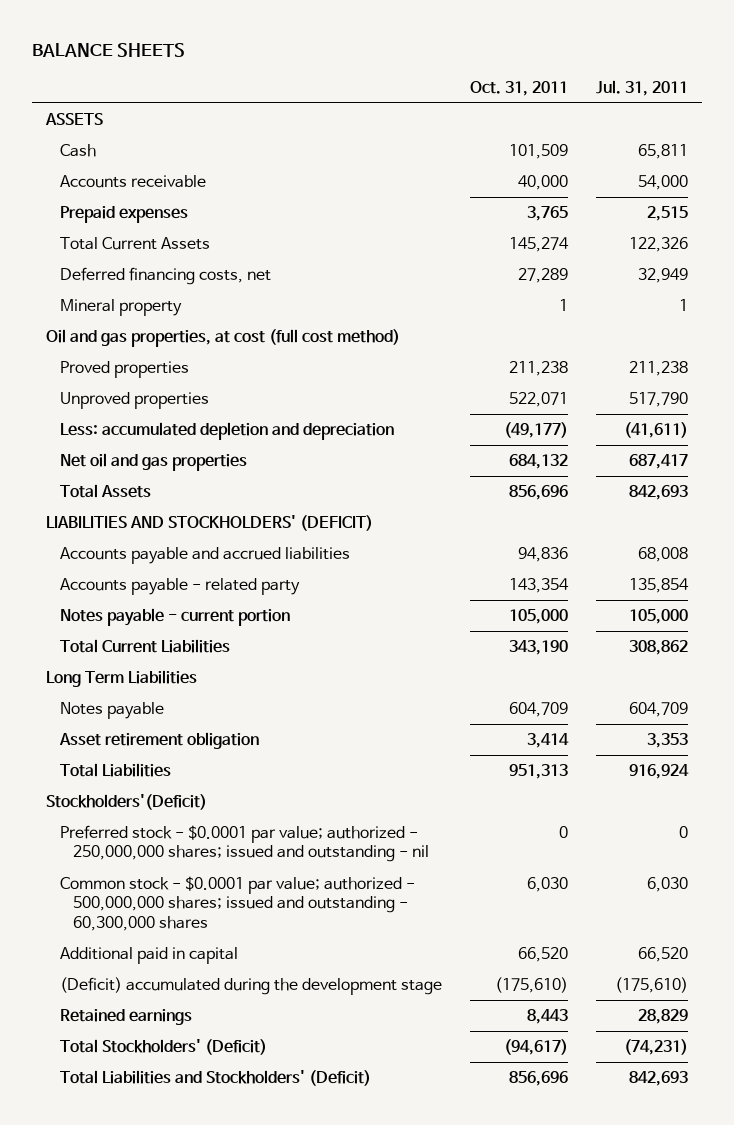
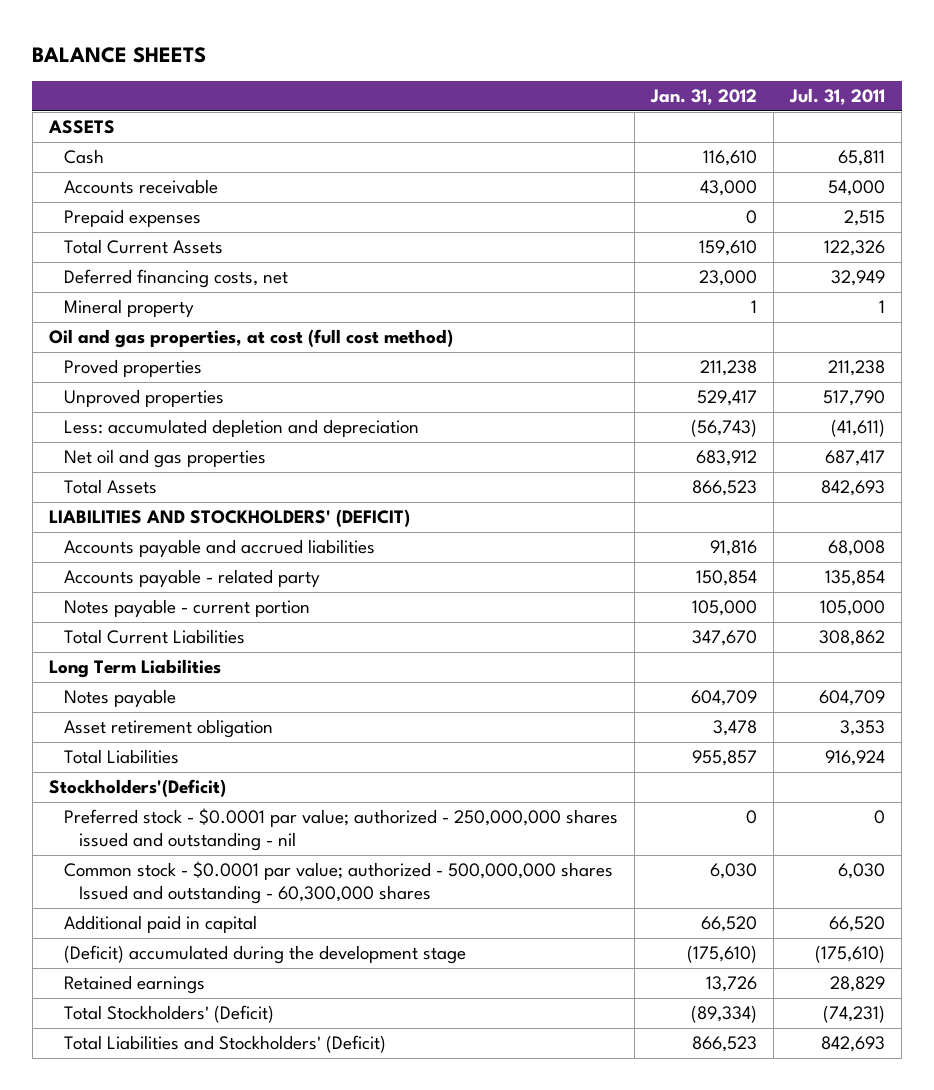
[469,80,568,96] Oct. 31, 2011 -> none
none -> [649,89,757,106] Jan. 31, 2012
[59,825,429,863] Preferred stock - $0.0001 par value; authorized - 250,000,000 shares; issued and outstanding - nil -> [63,808,618,852] Preferred stock - $0.0001 par value; authorized - 250,000,000 shares issued and outstanding - nil
[59,876,415,931] Common stock - $0.0001 par value; authorized - 500,000,000 shares; issued and outstanding - 60,300,000 shares -> [63,861,613,905] Common stock - $0.0001 par value; authorized - 500,000,000 shares Issued and outstanding - 60,300,000 shares

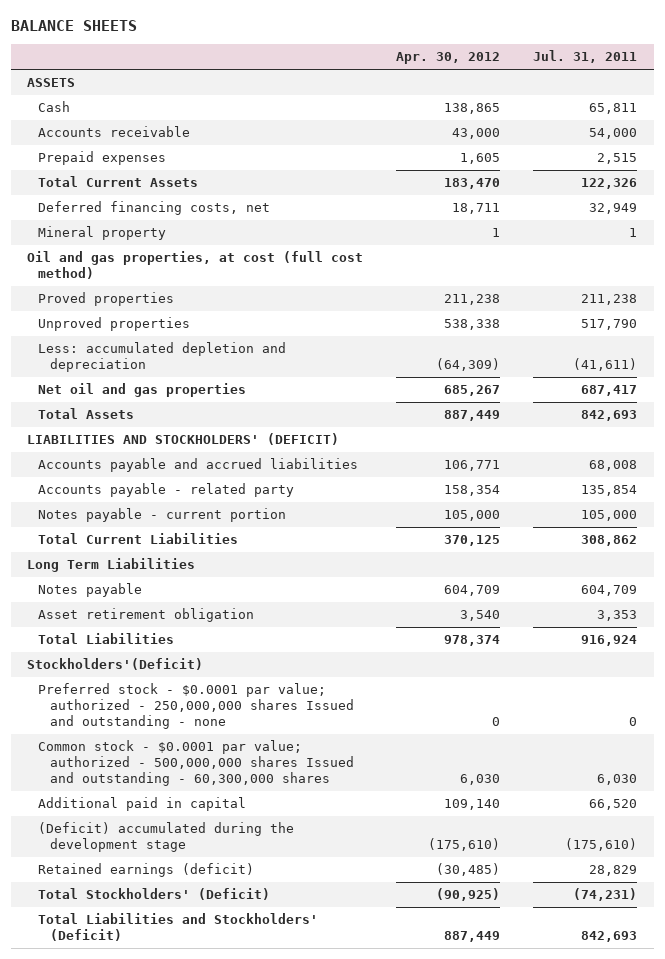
[649,89,757,106] Jan. 31, 2012 -> none
none -> [396,52,501,65] Apr. 30, 2012
[63,808,618,852] Preferred stock - $0.0001 par value; authorized - 250,000,000 shares issued and outstanding - nil -> [38,683,354,729] Preferred stock - $0.0001 par value; authorized - 250,000,000 shares Issued and outstanding - none
[63,975,205,995] Retained earnings -> [38,863,255,878] Retained earnings (deficit)

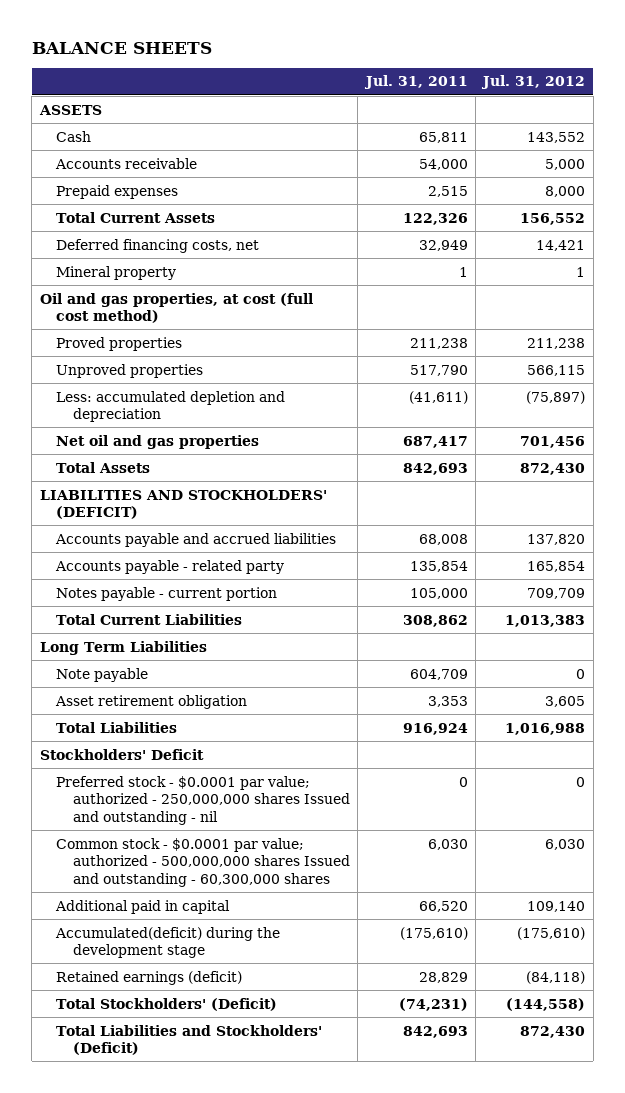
[396,52,501,65] Apr. 30, 2012 -> none
none -> [481,75,586,90] Jul. 31, 2012
[38,583,143,598] Notes payable -> [56,667,149,682] Note payable
[27,658,204,671] Stockholders'(Deficit) -> [39,748,204,760] Stockholders' Deficit
[38,683,354,729] Preferred stock - $0.0001 par value; authorized - 250,000,000 shares Issued and outstanding - none -> [56,775,351,825] Preferred stock - $0.0001 par value; authorized - 250,000,000 shares Issued and outstanding - nil
[38,822,295,853] (Deficit) accumulated during the development stage -> [55,926,281,959] Accumulated(deficit) during the development stage

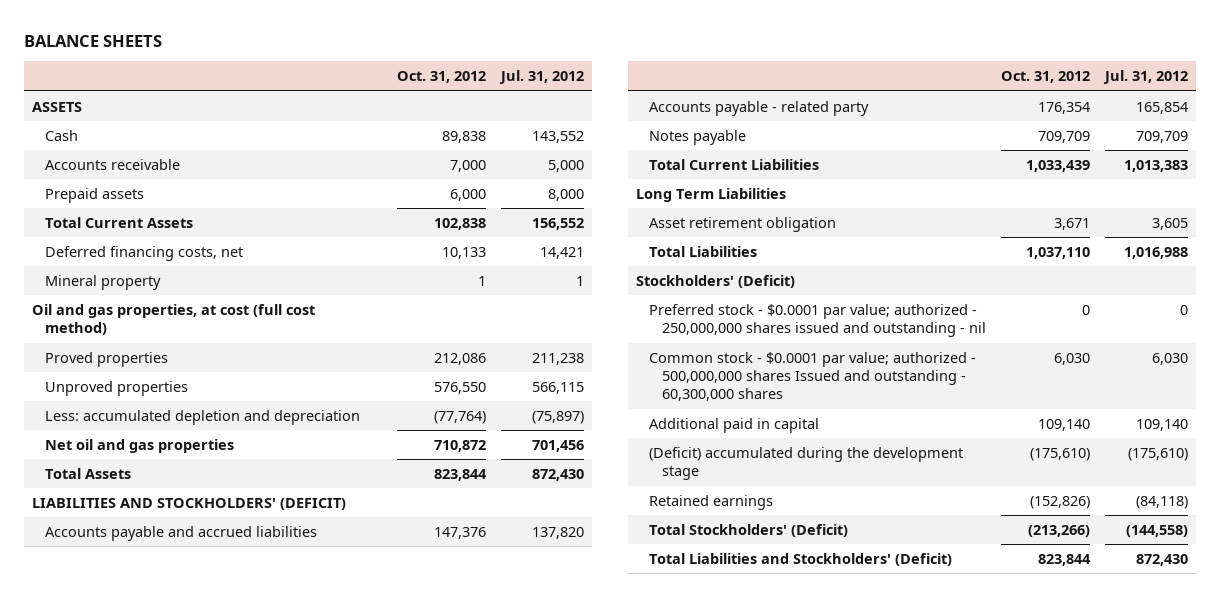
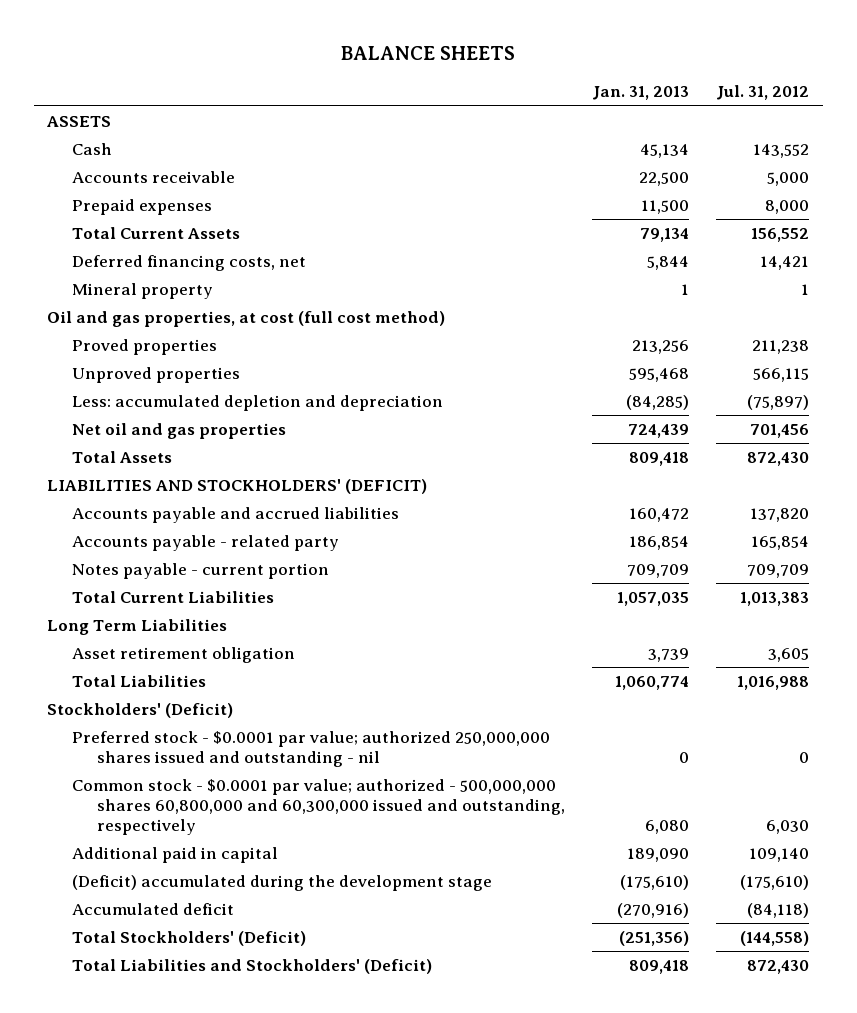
[397,71,487,84] Oct. 31, 2012 -> none
none -> [592,86,690,101] Jan. 31, 2013
[45,187,145,203] Prepaid assets -> [72,199,213,216] Prepaid expenses
[649,129,747,145] Notes payable -> [72,563,330,580] Notes payable - current portion
[649,303,987,338] Preferred stock - $0.0001 par value; authorized - 250,000,000 shares issued and outstanding - nil -> [72,731,551,767] Preferred stock - $0.0001 par value; authorized 250,000,000 shares issued and outstanding - nil
[649,351,977,402] Common stock - $0.0001 par value; authorized - 500,000,000 shares Issued and outstanding - 60,300,000 shares -> [72,779,566,835] Common stock - $0.0001 par value; authorized - 500,000,000 shares 60,800,000 and 60,300,000 issued and outstanding, respectively
[649,494,774,510] Retained earnings -> [72,903,235,916] Accumulated deficit

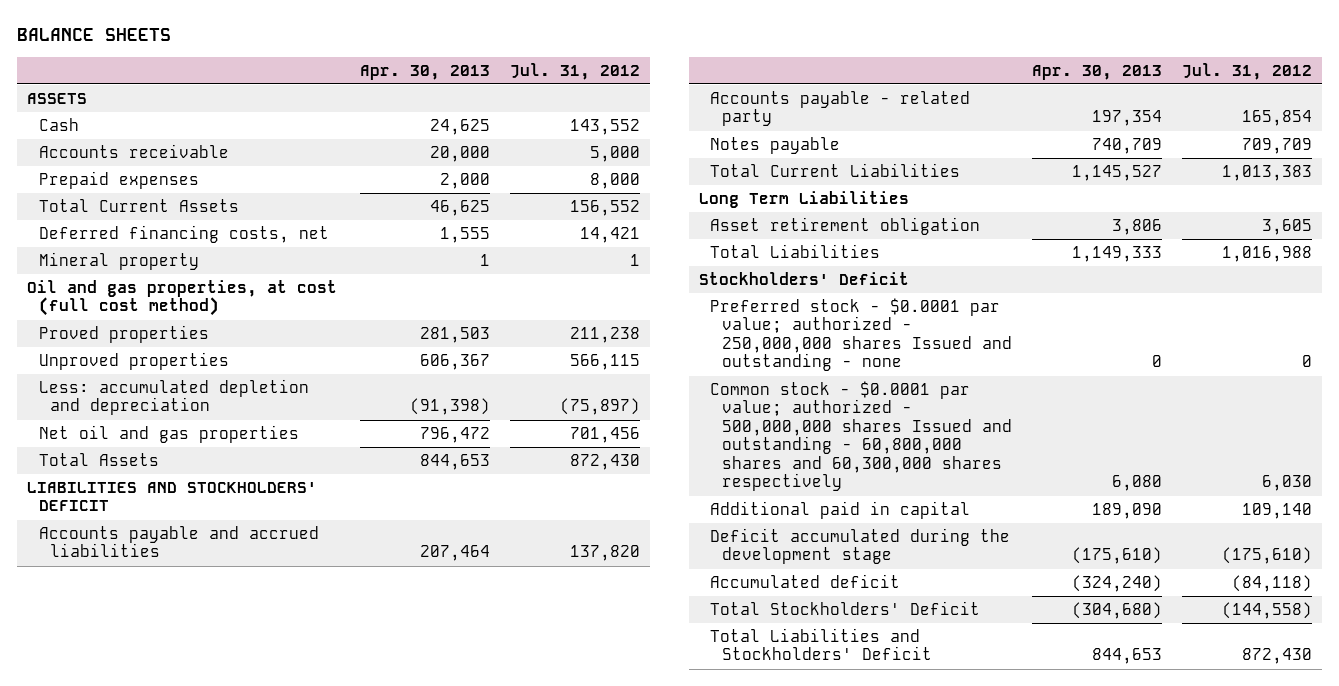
[592,86,690,101] Jan. 31, 2013 -> none
none -> [360,64,491,80] Apr. 30, 2013
[47,479,428,495] LIABILITIES AND STOCKHOLDERS' (DEFICIT) -> [26,481,317,512] LIABILITIES AND STOCKHOLDERS' DEFICIT
[72,563,330,580] Notes payable - current portion -> [710,136,841,154] Notes payable
[47,703,234,719] Stockholders' (Deficit) -> [698,271,909,285] Stockholders' Deficit
[72,731,551,767] Preferred stock - $0.0001 par value; authorized 250,000,000 shares issued and outstanding - nil -> [710,297,1012,372] Preferred stock - $0.0001 par value; authorized - 250,000,000 shares Issued and outstanding - none
[72,779,566,835] Common stock - $0.0001 par value; authorized - 500,000,000 shares 60,800,000 and 60,300,000 issued and outstanding, respectively -> [710,380,1012,492] Common stock - $0.0001 par value; authorized - 500,000,000 shares Issued and outstanding - 60,800,000 shares and 60,300,000 shares respectively
[72,875,493,892] (Deficit) accumulated during the development stage -> [710,527,1011,565] Deficit accumulated during the development stage
[72,931,307,947] Total Stockholders' (Deficit) -> [710,600,981,615] Total Stockholders' Deficit
[72,959,433,975] Total Liabilities and Stockholders' (Deficit) -> [710,627,932,661] Total Liabilities and Stockholders' Deficit

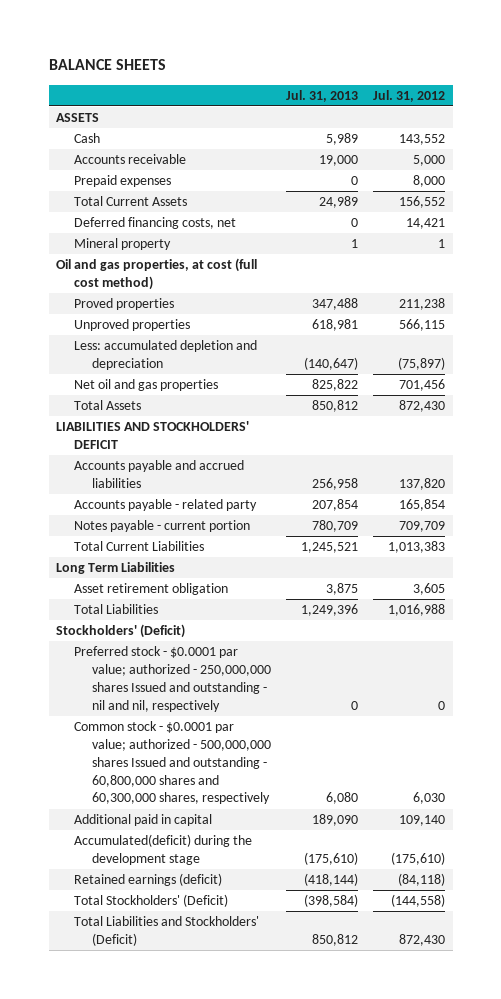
[360,64,491,80] Apr. 30, 2013 -> none
none -> [285,89,358,102] Jul. 31, 2013
[710,136,841,154] Notes payable -> [73,520,250,533] Notes payable - current portion
[698,271,909,285] Stockholders' Deficit -> [56,624,186,639] Stockholders' (Deficit)
[710,297,1012,372] Preferred stock - $0.0001 par value; authorized - 250,000,000 shares Issued and outstanding - none -> [73,646,271,712] Preferred stock - $0.0001 par value; authorized - 250,000,000 shares Issued and outstanding - nil and nil, respectively
[710,380,1012,492] Common stock - $0.0001 par value; authorized - 500,000,000 shares Issued and outstanding - 60,800,000 shares and 60,300,000 shares respectively -> [73,721,271,805] Common stock - $0.0001 par value; authorized - 500,000,000 shares Issued and outstanding - 60,800,000 shares and 60,300,000 shares, respectively
[710,527,1011,565] Deficit accumulated during the development stage -> [73,834,252,866] Accumulated(deficit) during the development stage
[710,573,901,588] Accumulated deficit -> [73,873,222,887] Retained earnings (deficit)
[710,600,981,615] Total Stockholders' Deficit -> [73,894,228,908] Total Stockholders' (Deficit)
[710,627,932,661] Total Liabilities and Stockholders' Deficit -> [73,916,259,947] Total Liabilities and Stockholders' (Deficit)

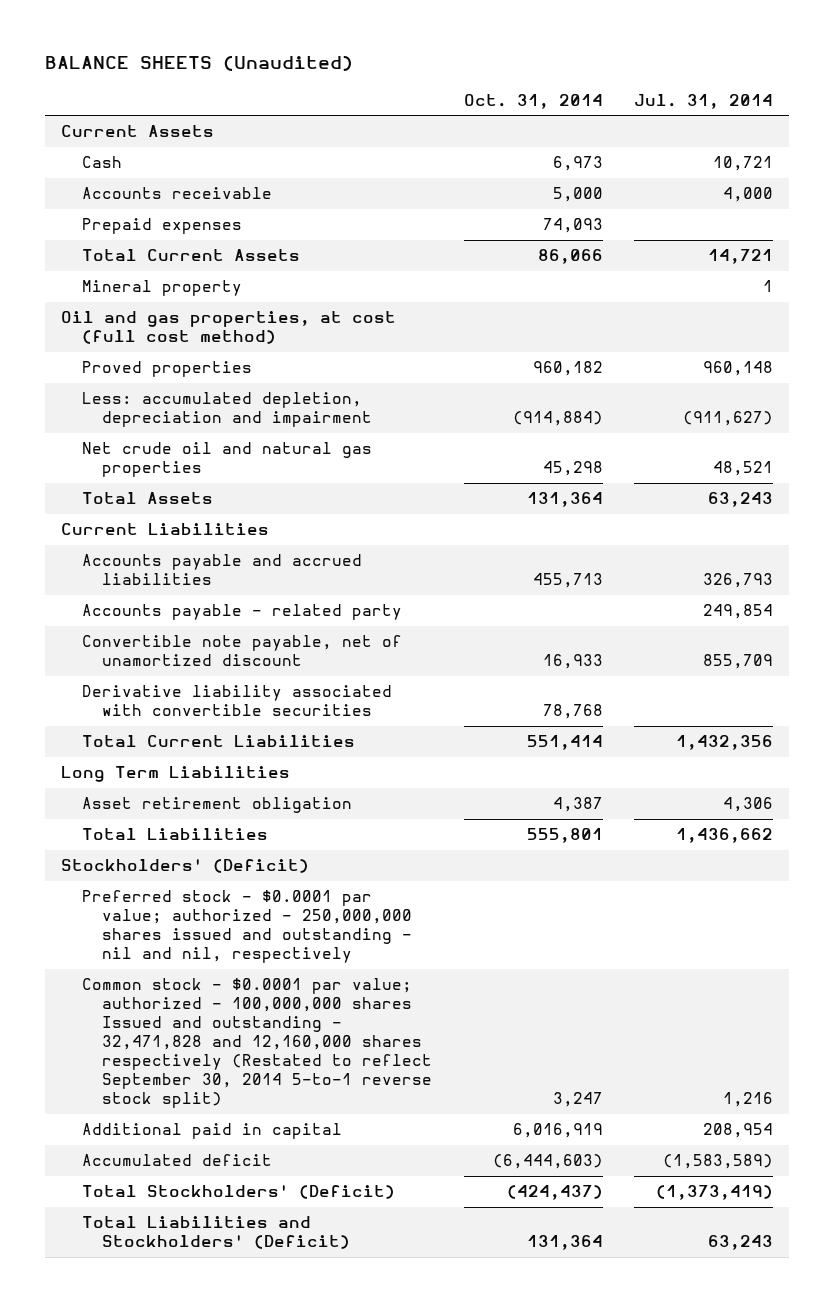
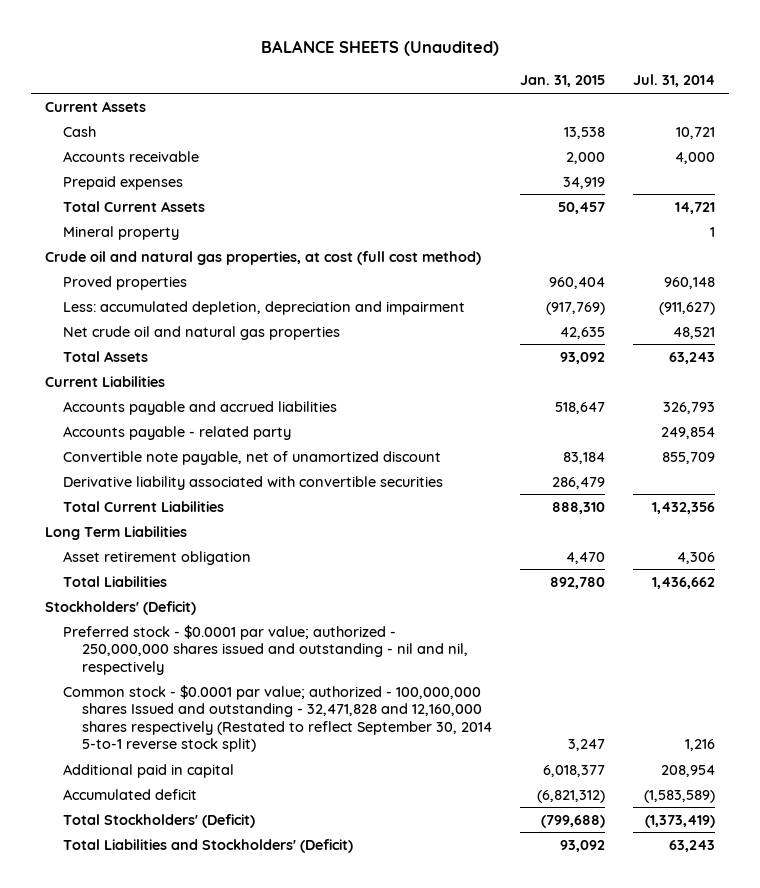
[463,93,603,109] Oct. 31, 2014 -> none
none -> [519,75,605,88] Jan. 31, 2015
[60,311,396,345] Oil and gas properties, at cost (full cost method) -> [44,250,481,265] Crude oil and natural gas properties, at cost (full cost method)

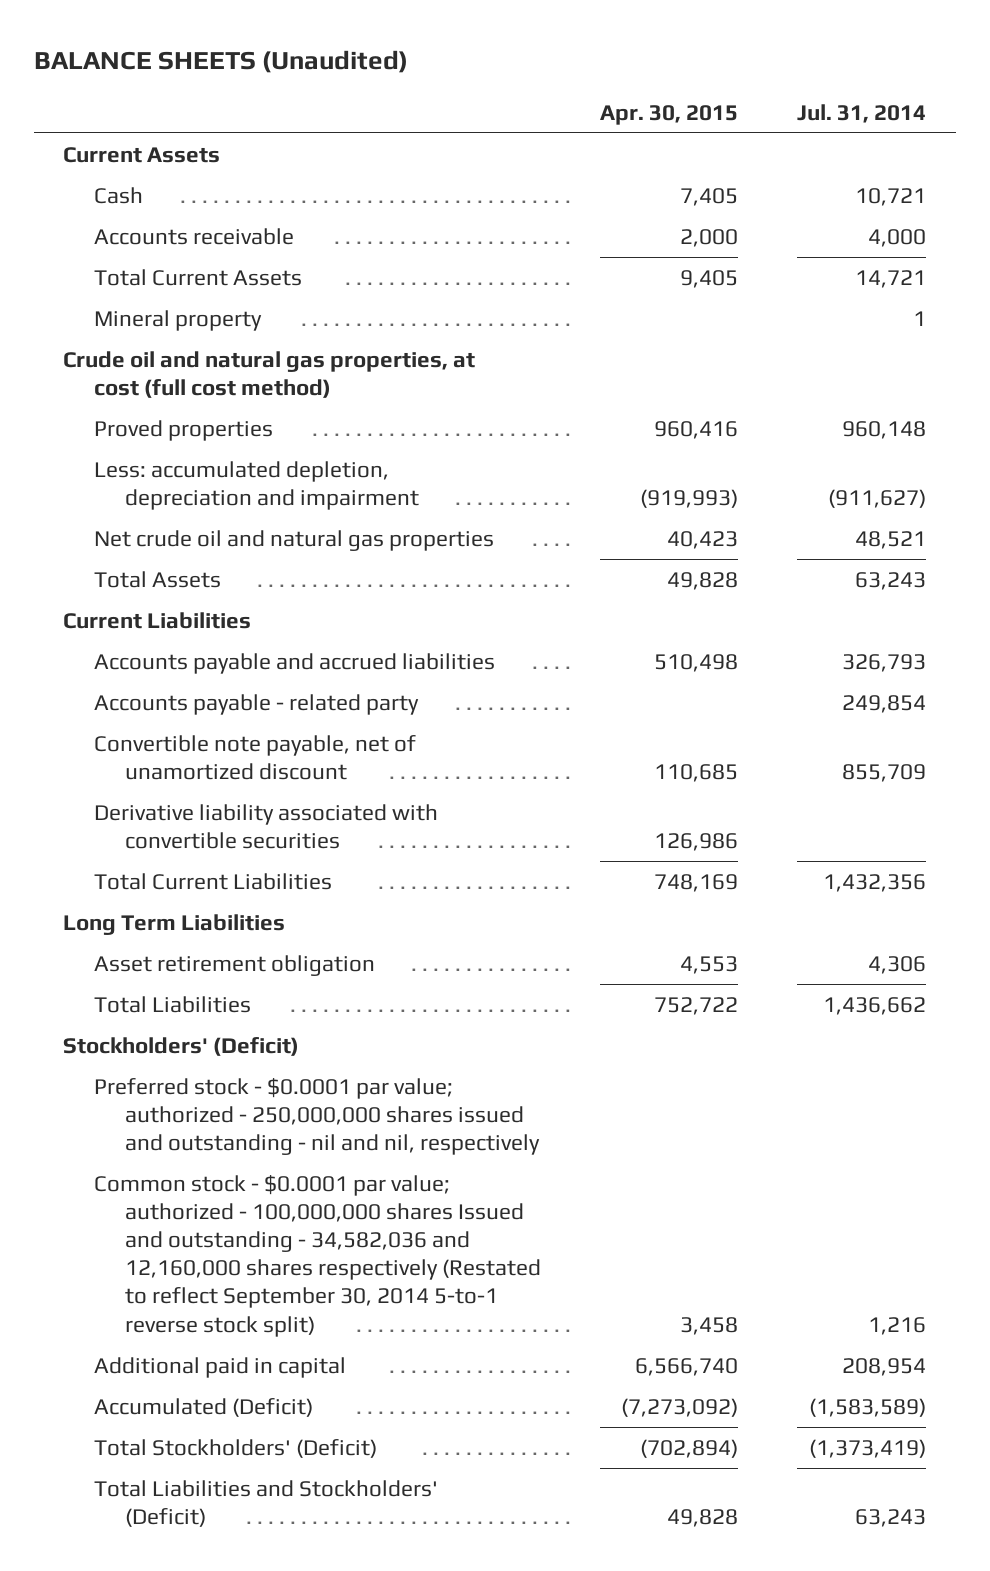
[519,75,605,88] Jan. 31, 2015 -> none
none -> [600,104,739,125] Apr. 30, 2015
[63,175,184,190] Prepaid expenses -> none
[63,684,492,753] Common stock - $0.0001 par value; authorized - 100,000,000 shares Issued and outstanding - 32,471,828 and 12,160,000 shares respectively (Restated to reflect September 30, 2014 5-to-1 reverse stock split) -> [94,1174,541,1337] Common stock - $0.0001 par value; authorized - 100,000,000 shares Issued and outstanding - 34,582,036 and 12,160,000 shares respectively (Restated to reflect September 30, 2014 5-to-1 reverse stock split)
[63,788,198,800] Accumulated deficit -> [94,1397,314,1417] Accumulated (Deficit)

